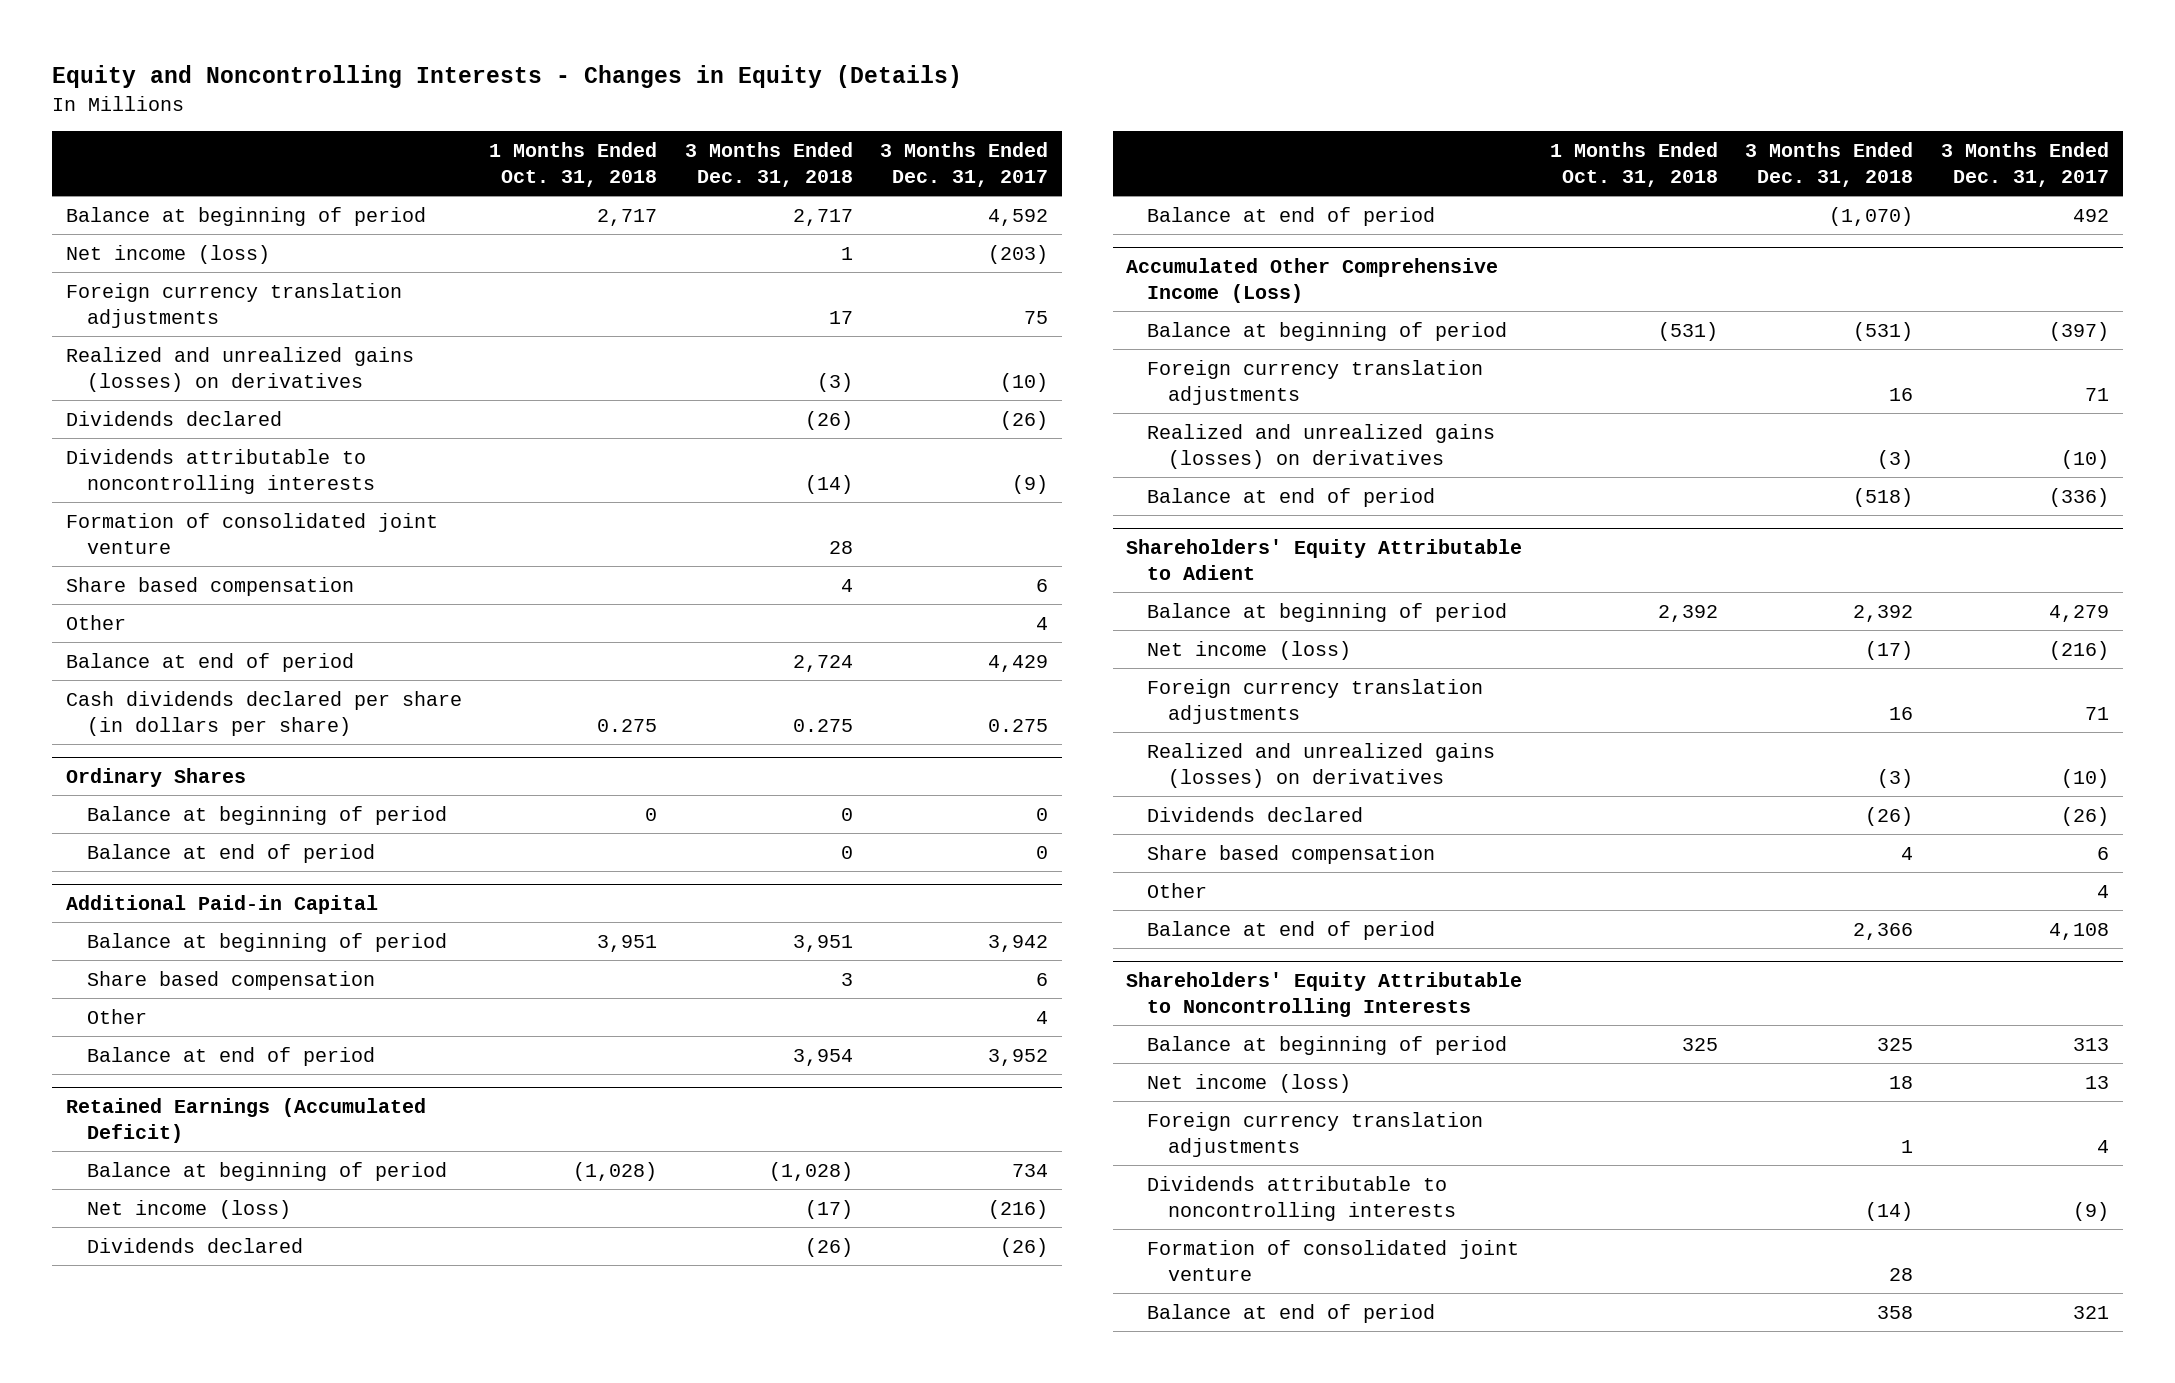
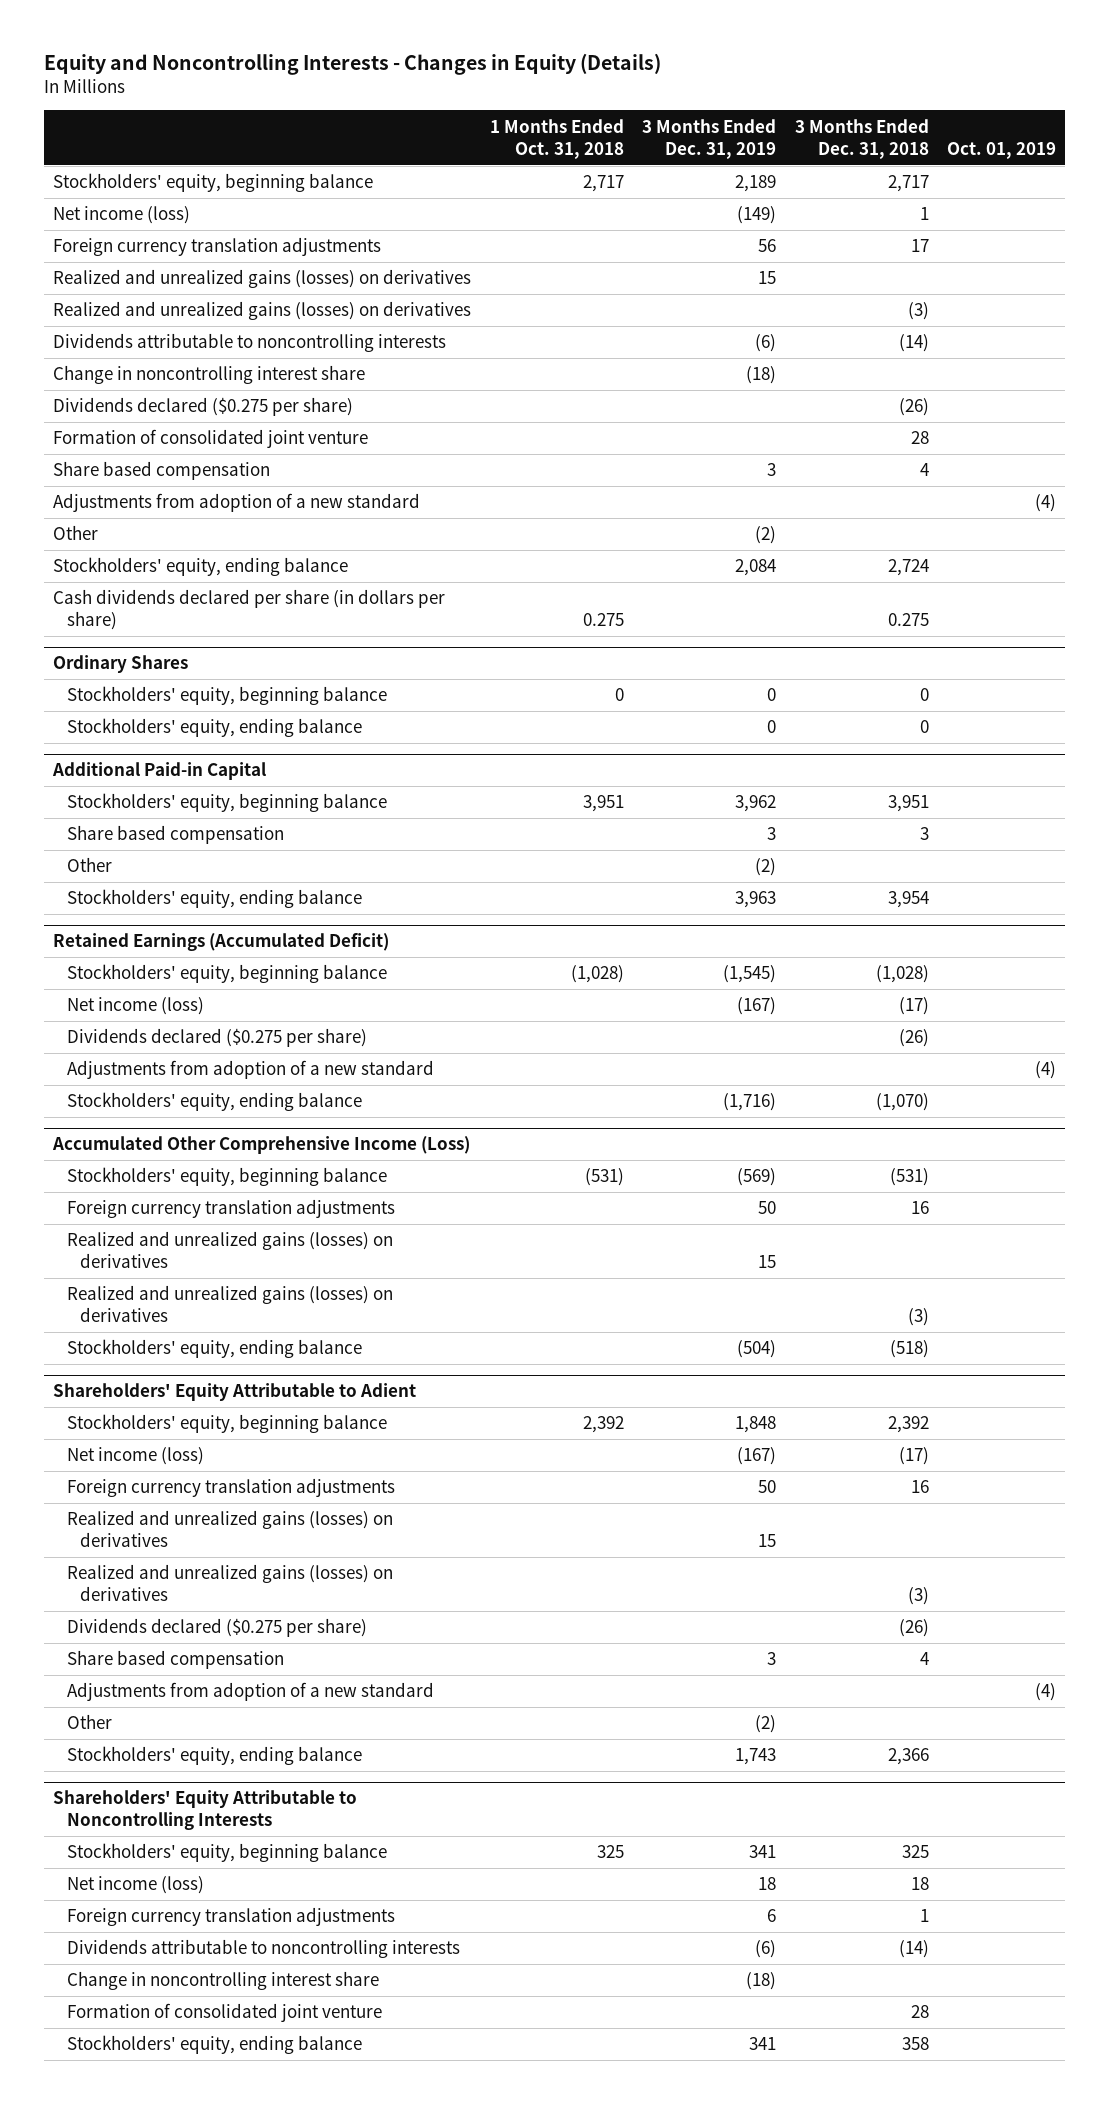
[880,141,1049,187] 3 Months Ended Dec. 31, 2017 -> none
none -> [642,118,777,159] 3 Months Ended Dec. 31, 2019
none -> [947,141,1057,159] Oct. 01, 2019
[65,206,426,226] Balance at beginning of period -> [53,173,374,193] Stockholders' equity, beginning balance
none -> [53,269,472,289] Realized and unrealized gains (losses) on derivatives
[65,410,282,426] Dividends declared -> none
none -> [53,365,366,385] Change in noncontrolling interest share
none -> [53,397,354,417] Dividends declared ($0.275 per share)
none -> [53,493,421,513] Adjustments from adoption of a new standard
[65,652,354,672] Balance at end of period -> [53,557,349,577] Stockholders' equity, ending balance
[86,805,447,825] Balance at beginning of period -> [66,686,387,706] Stockholders' equity, beginning balance
[86,843,375,863] Balance at end of period -> [66,718,362,738] Stockholders' equity, ending balance
[86,932,447,952] Balance at beginning of period -> [66,793,387,813] Stockholders' equity, beginning balance
[86,1046,375,1066] Balance at end of period -> [66,889,362,909] Stockholders' equity, ending balance
[86,1161,447,1181] Balance at beginning of period -> [66,964,387,984] Stockholders' equity, beginning balance
[86,1237,303,1253] Dividends declared -> [66,1028,367,1048] Dividends declared ($0.275 per share)
none -> [66,1060,434,1080] Adjustments from adoption of a new standard
[1147,206,1436,226] Balance at end of period -> [66,1092,362,1112] Stockholders' equity, ending balance
[1147,321,1508,341] Balance at beginning of period -> [66,1167,387,1187] Stockholders' equity, beginning balance
none -> [66,1231,393,1269] Realized and unrealized gains (losses) on derivatives
[1147,487,1436,507] Balance at end of period -> [66,1339,362,1359] Stockholders' equity, ending balance
[1147,602,1508,622] Balance at beginning of period -> [66,1414,387,1434] Stockholders' equity, beginning balance
none -> [66,1510,393,1548] Realized and unrealized gains (losses) on derivatives
[1147,806,1364,822] Dividends declared -> [66,1618,367,1638] Dividends declared ($0.275 per share)
none -> [66,1682,434,1702] Adjustments from adoption of a new standard
[1147,920,1436,940] Balance at end of period -> [66,1746,362,1766] Stockholders' equity, ending balance
[1147,1035,1508,1055] Balance at beginning of period -> [66,1843,387,1863] Stockholders' equity, beginning balance
none -> [66,1971,379,1991] Change in noncontrolling interest share
[1147,1303,1436,1323] Balance at end of period -> [66,2035,362,2055] Stockholders' equity, ending balance

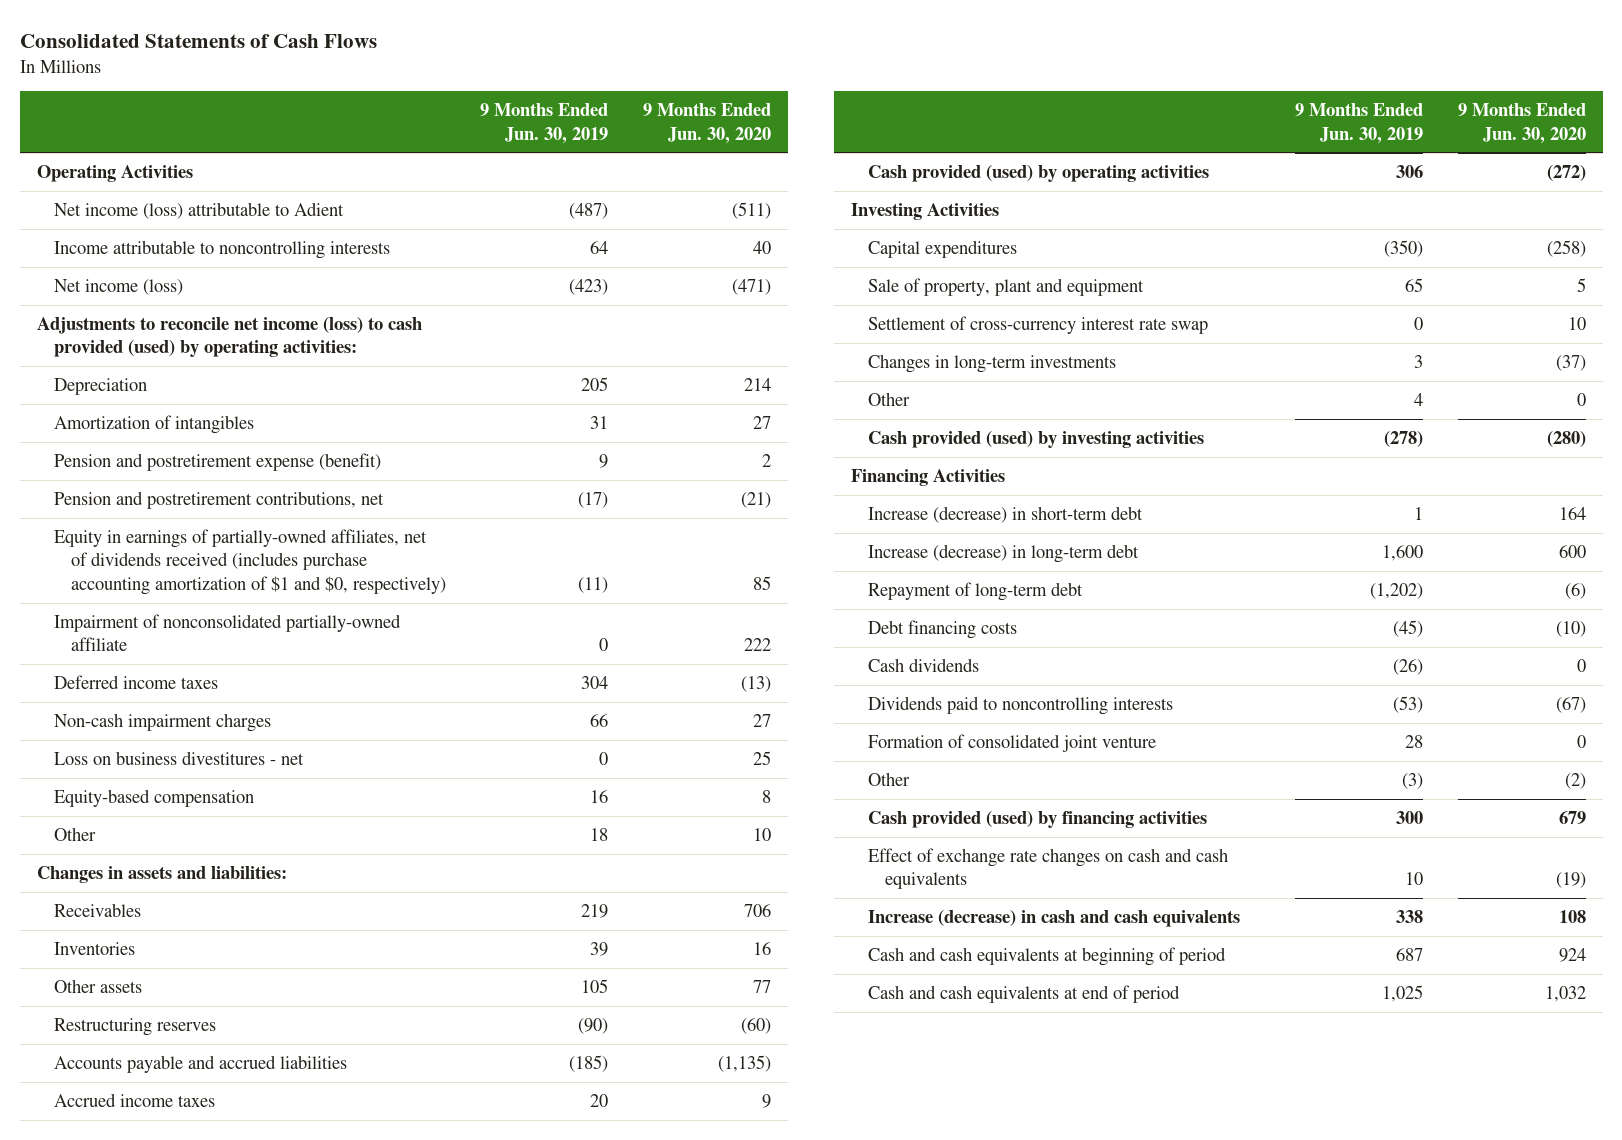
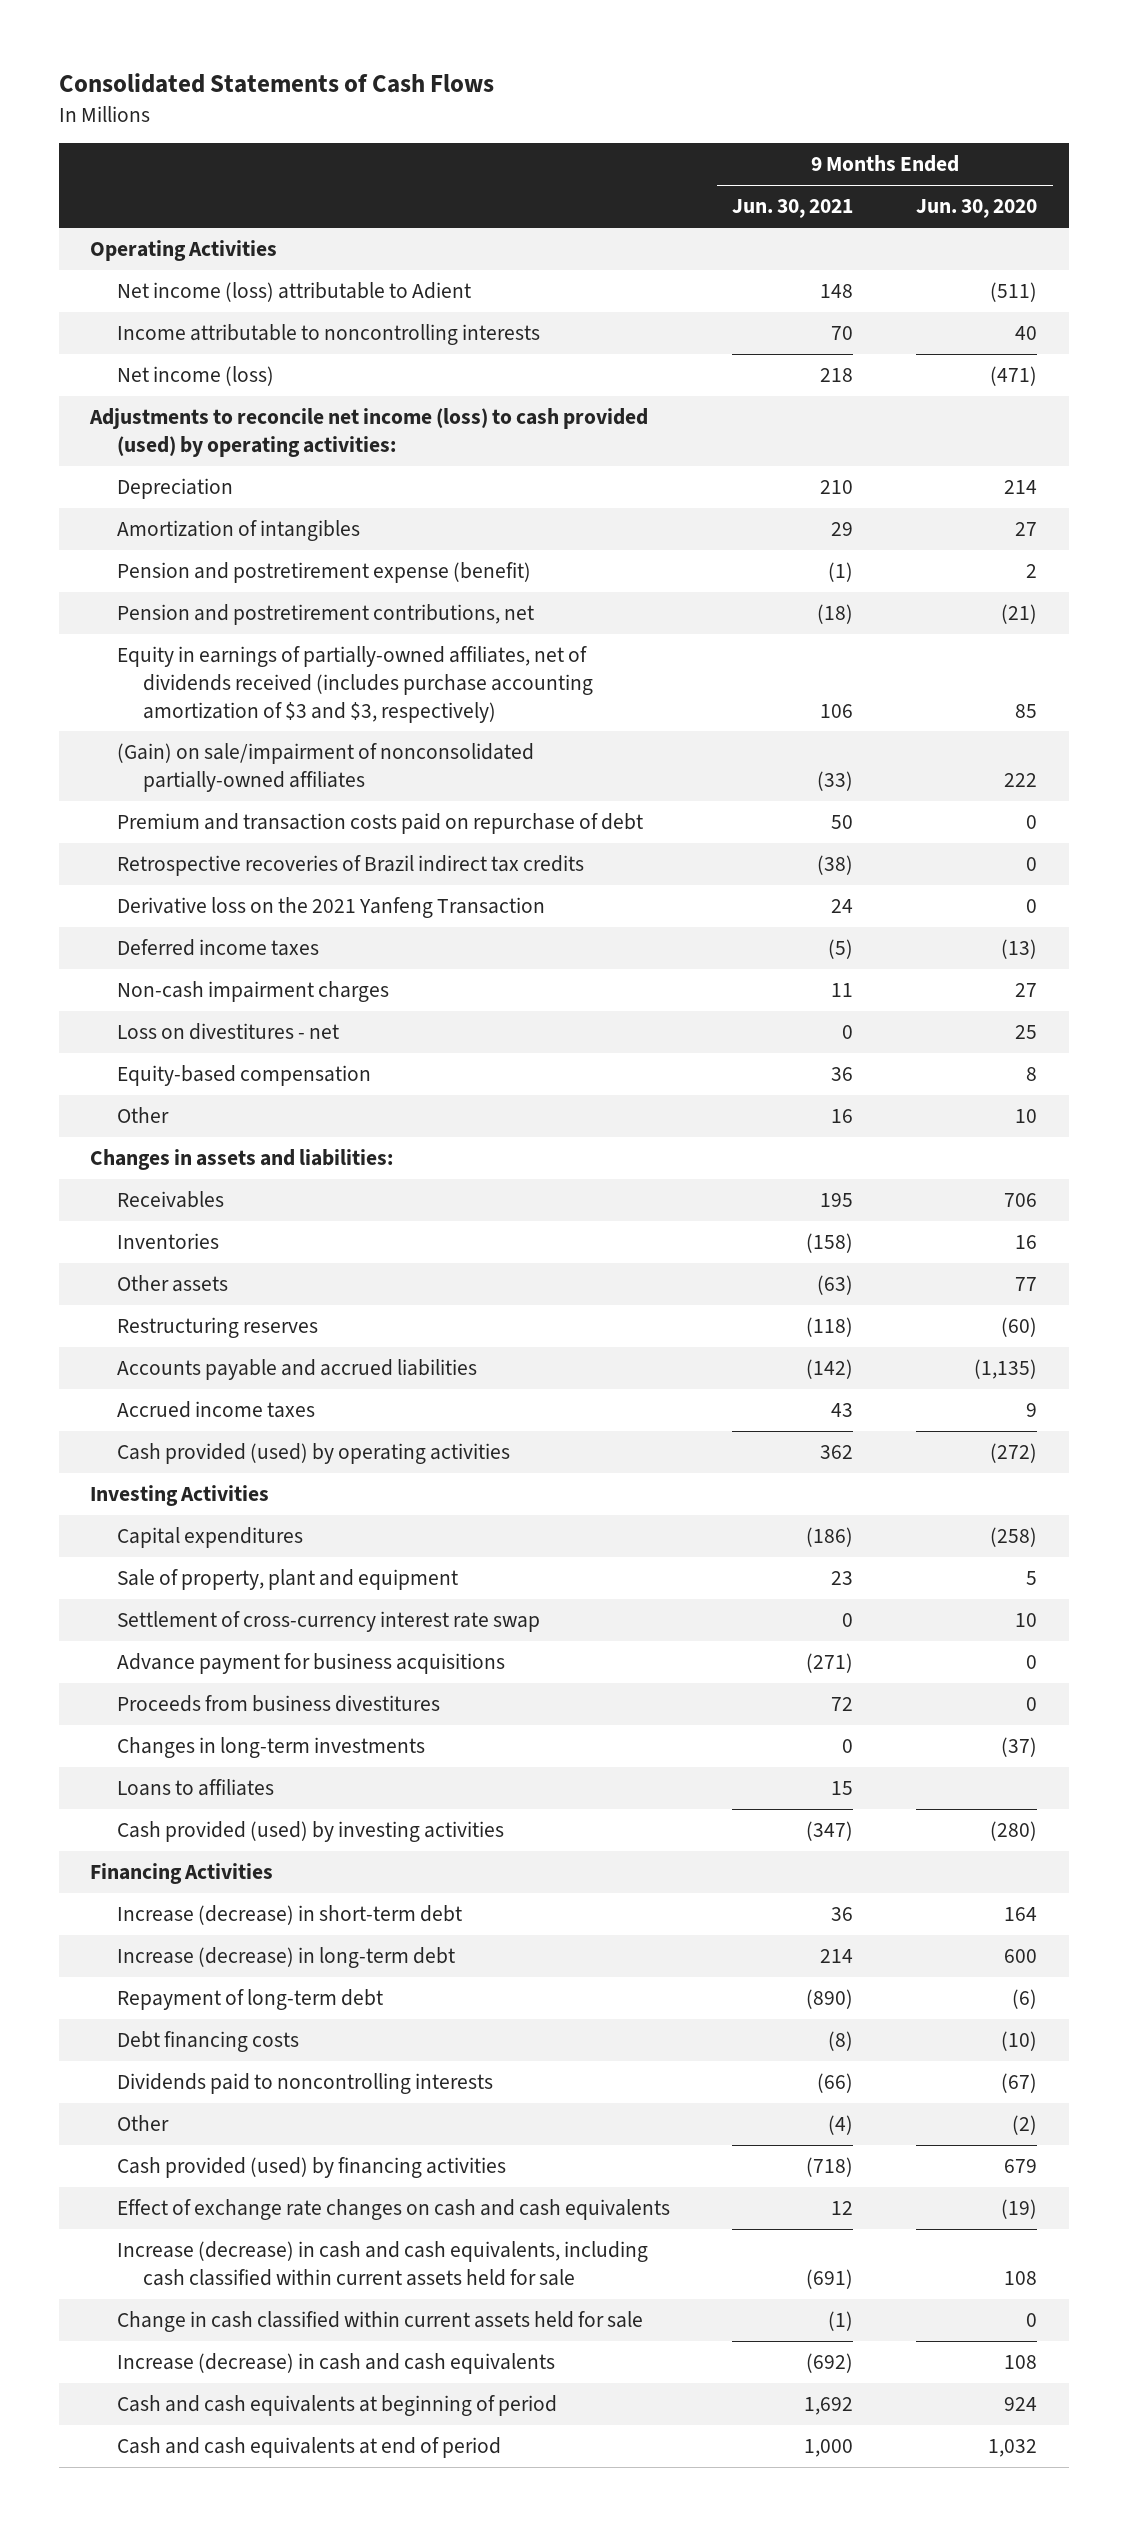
[480,103,609,144] 9 Months Ended Jun. 30, 2019 -> none
none -> [732,199,854,219] Jun. 30, 2021
[53,528,446,595] Equity in earnings of partially-owned affiliates, net of dividends received (includes purchase accounting amortization of $1 and $0, respectively) -> [116,646,594,723] Equity in earnings of partially-owned affiliates, net of dividends received (includes purchase accounting amortization of $3 and $3, respectively)
[53,613,401,652] Impairment of nonconsolidated partially-owned affiliate -> [116,743,534,792] (Gain) on sale/impairment of nonconsolidated partially-owned affiliates
none -> [116,813,643,835] Premium and transaction costs paid on repurchase of debt
none -> [116,855,584,877] Retrospective recoveries of Brazil indirect tax credits
none -> [116,897,545,919] Derivative loss on the 2021 Yanfeng Transaction
[53,750,304,765] Loss on business divestitures - net -> [116,1023,339,1041] Loss on divestitures - net
none -> [116,1653,505,1675] Advance payment for business acquisitions
none -> [116,1695,440,1713] Proceeds from business divestitures
[868,391,911,406] Other -> none
none -> [116,1779,274,1797] Loans to affiliates
[868,657,980,672] Cash dividends -> none
[868,733,1157,752] Formation of consolidated joint venture -> none
none -> [116,2241,648,2286] Increase (decrease) in cash and cash equivalents, including cash classified within current assets held for sale
none -> [116,2311,643,2333] Change in cash classified within current assets held for sale

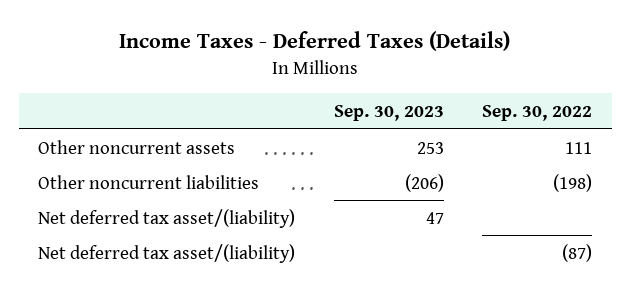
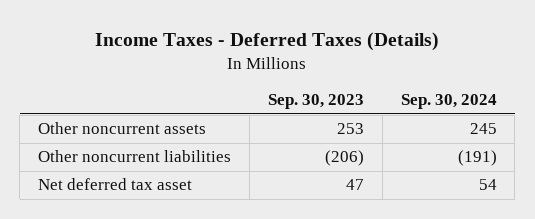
[482,104,593,121] Sep. 30, 2022 -> none
none -> [400,94,497,110] Sep. 30, 2024
[37,243,295,263] Net deferred tax asset/(liability) -> none
[37,208,295,228] Net deferred tax asset/(liability) -> [38,178,193,191] Net deferred tax asset

